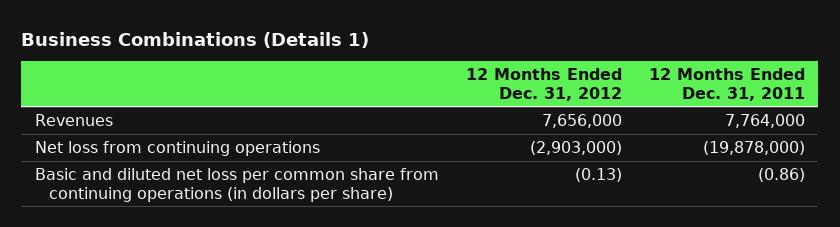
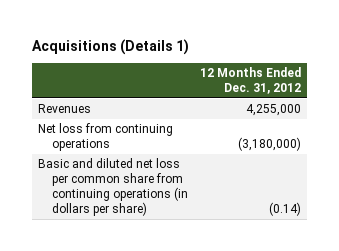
[21,31,370,48] Business Combinations (Details 1) -> [32,38,190,55] Acquisitions (Details 1)
[648,68,805,101] 12 Months Ended Dec. 31, 2011 -> none
[541,114,622,129] 7,656,000 -> [246,104,302,117] 4,255,000
[529,141,622,156] (2,903,000) -> [238,137,302,152] (3,180,000)
[574,168,622,183] (0.13) -> [269,202,302,217] (0.14)

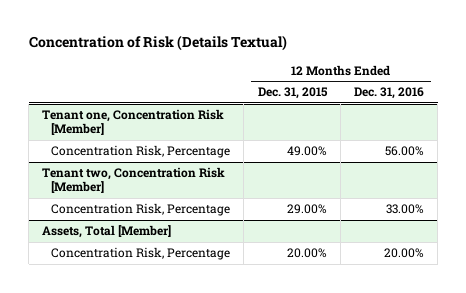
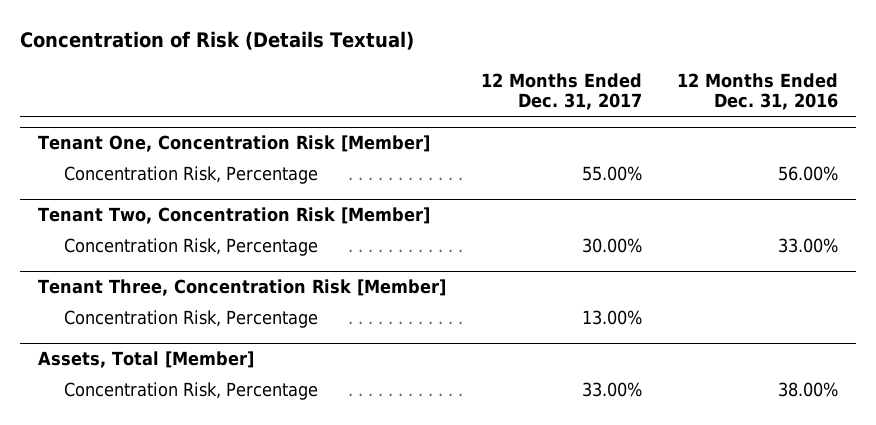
[257,87,328,100] Dec. 31, 2015 -> none
none -> [480,72,642,111] 12 Months Ended Dec. 31, 2017
[42,109,225,136] Tenant one, Concentration Risk [Member] -> [37,135,430,153] Tenant One, Concentration Risk [Member]
[42,167,226,194] Tenant two, Concentration Risk [Member] -> [37,207,430,225] Tenant Two, Concentration Risk [Member]
none -> [37,279,446,297] Tenant Three, Concentration Risk [Member]
none -> [63,309,318,328] Concentration Risk, Percentage
[384,248,425,259] 20.00% -> [778,381,839,397] 38.00%

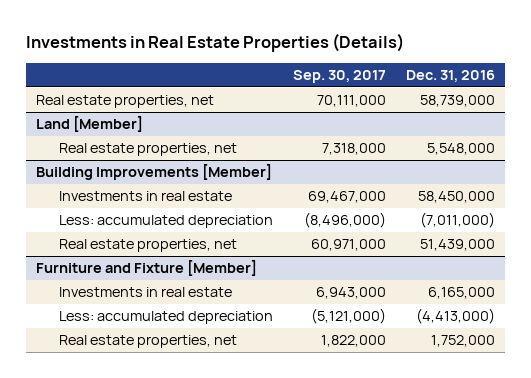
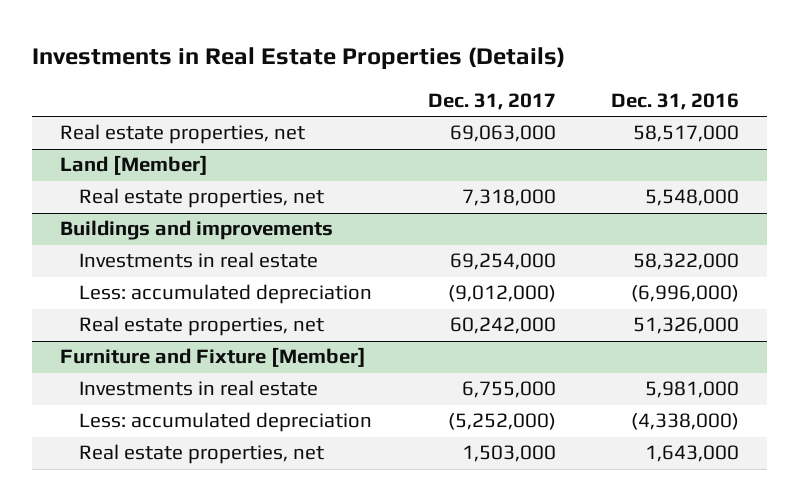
[292,70,386,84] Sep. 30, 2017 -> none
none -> [427,93,556,111] Dec. 31, 2017
[419,95,495,108] 58,739,000 -> [633,125,740,143] 58,517,000
[35,164,272,181] Building Improvements [Member] -> [59,220,333,241] Buildings and improvements
[417,191,495,204] 58,450,000 -> [633,253,740,271] 58,322,000
[419,212,495,229] (7,011,000) -> [631,285,740,303] (6,996,000)
[419,239,495,252] 51,439,000 -> [633,317,740,335] 51,326,000
[427,287,495,300] 6,165,000 -> [645,381,740,399] 5,981,000
[415,308,495,325] (4,413,000) -> [631,413,740,431] (4,338,000)
[430,335,495,348] 1,752,000 -> [645,445,740,463] 1,643,000

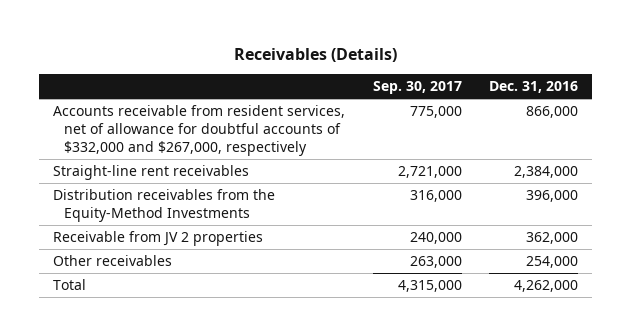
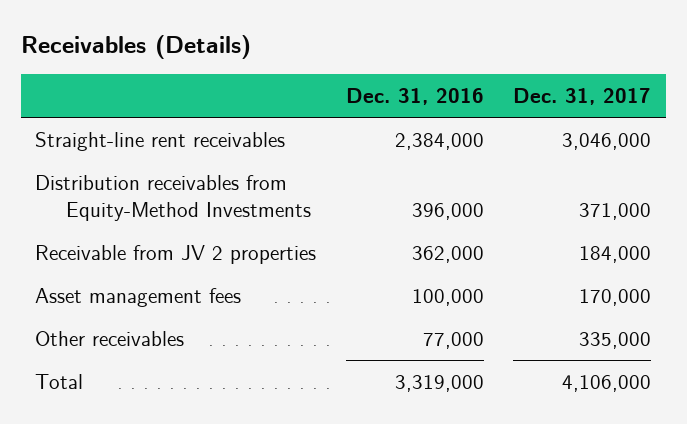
[372,81,462,95] Sep. 30, 2017 -> none
none -> [513,87,652,105] Dec. 31, 2017
[52,104,345,156] Accounts receivable from resident services, net of allowance for doubtful accounts of $332,000 and $267,000, respectively -> none
[52,188,275,222] Distribution receivables from the Equity-Method Investments -> [35,174,312,221] Distribution receivables from Equity-Method Investments
none -> [35,287,242,307] Asset management fees
[526,255,579,268] 254,000 -> [422,331,484,349] 77,000
[514,279,579,292] 4,262,000 -> [394,374,484,392] 3,319,000

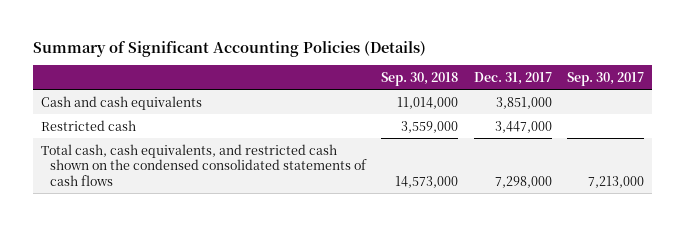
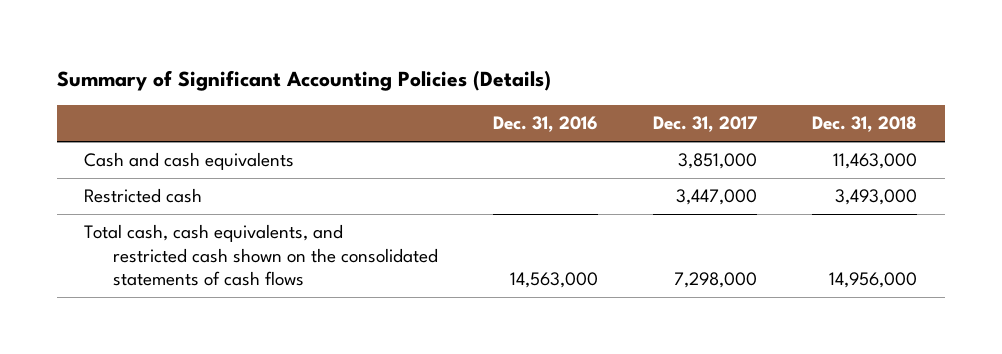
[381,71,459,86] Sep. 30, 2018 -> none
[567,71,645,86] Sep. 30, 2017 -> none
none -> [492,116,598,133] Dec. 31, 2016
none -> [812,116,918,133] Dec. 31, 2018
[40,143,368,187] Total cash, cash equivalents, and restricted cash shown on the condensed consolidated statements of cash flows -> [84,224,438,287] Total cash, cash equivalents, and restricted cash shown on the consolidated statements of cash flows

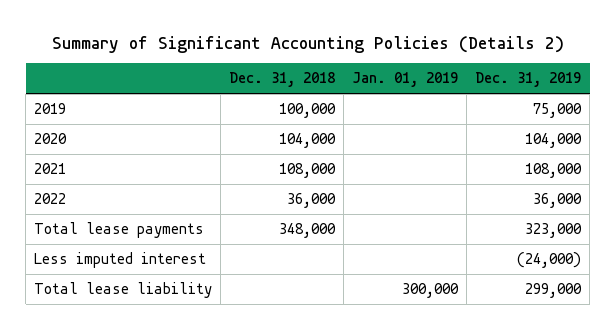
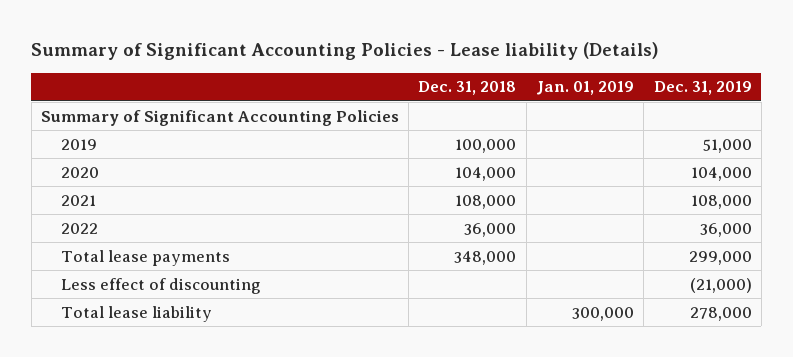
[51,35,564,53] Summary of Significant Accounting Policies (Details 2) -> [31,42,660,61] Summary of Significant Accounting Policies - Lease liability (Details)
none -> [40,109,399,126] Summary of Significant Accounting Policies
[533,103,583,119] 75,000 -> [702,138,752,153] 51,000
[34,252,207,269] Less imputed interest -> none
[525,223,583,239] 323,000 -> [688,250,752,265] 299,000
none -> [61,277,262,294] Less effect of discounting
[525,283,583,299] 299,000 -> [689,306,752,321] 278,000

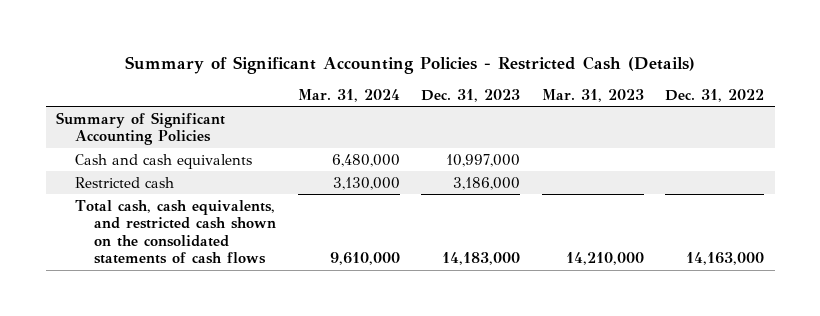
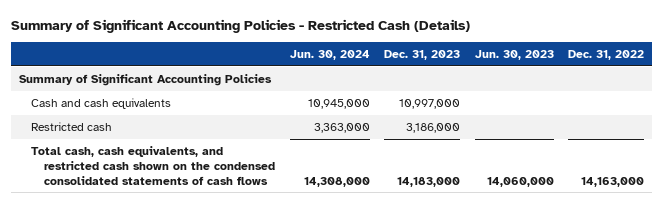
[297,88,400,102] Mar. 31, 2024 -> none
[541,88,644,102] Mar. 31, 2023 -> none
none -> [289,49,370,60] Jun. 30, 2024
none -> [474,49,554,60] Jun. 30, 2023
[75,199,277,265] Total cash, cash equivalents, and restricted cash shown on the consolidated statements of cash flows -> [31,145,275,185] Total cash, cash equivalents, and restricted cash shown on the condensed consolidated statements of cash flows

